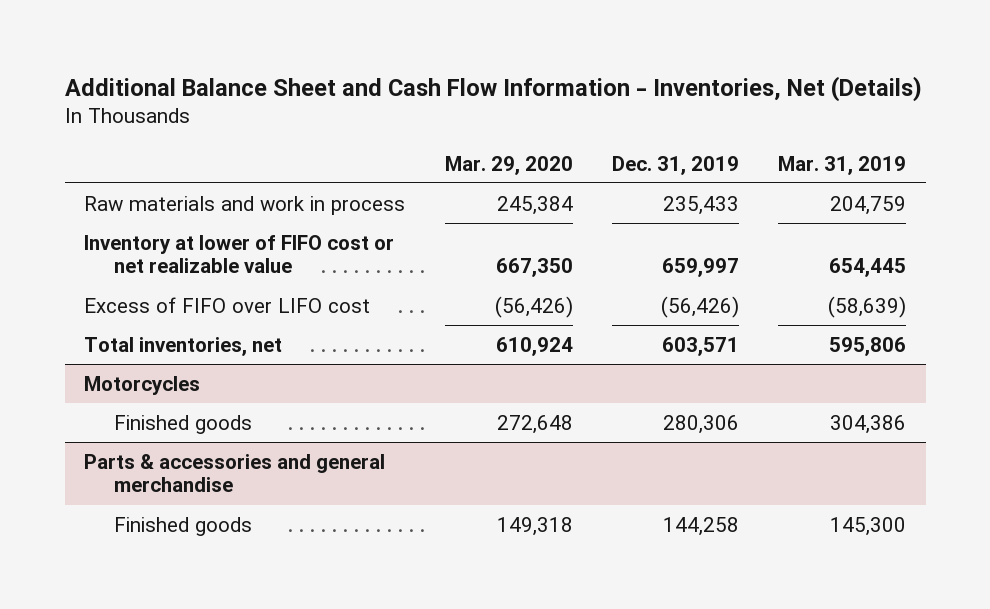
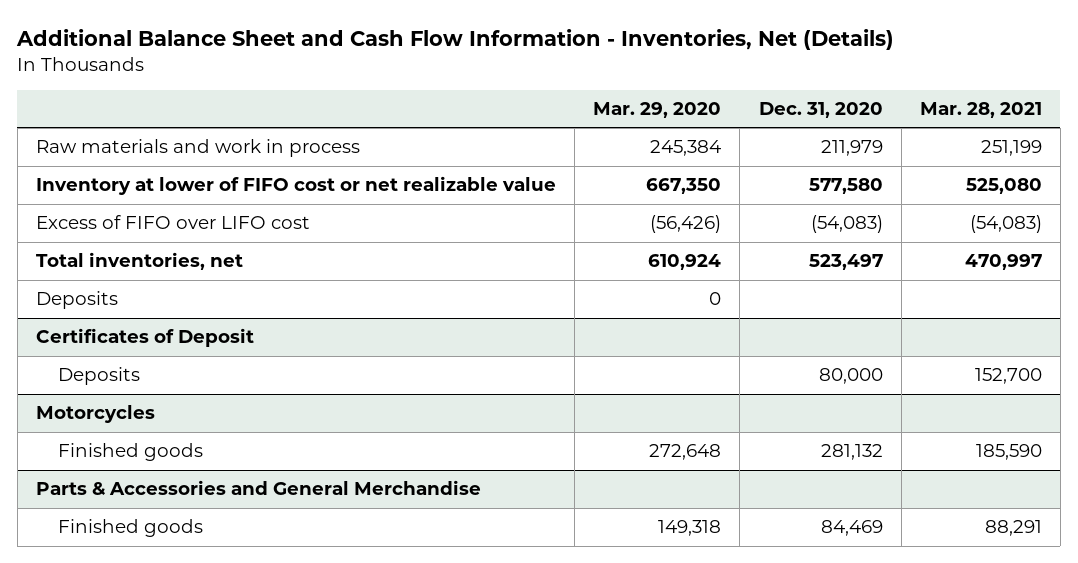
[611,155,739,175] Dec. 31, 2019 -> none
[778,155,907,175] Mar. 31, 2019 -> none
none -> [758,101,883,118] Dec. 31, 2020
none -> [919,101,1042,118] Mar. 28, 2021
none -> [36,291,119,310] Deposits
none -> [36,328,255,348] Certificates of Deposit
none -> [58,367,141,386] Deposits
[84,453,386,493] Parts & accessories and general merchandise -> [36,480,482,496] Parts & Accessories and General Merchandise

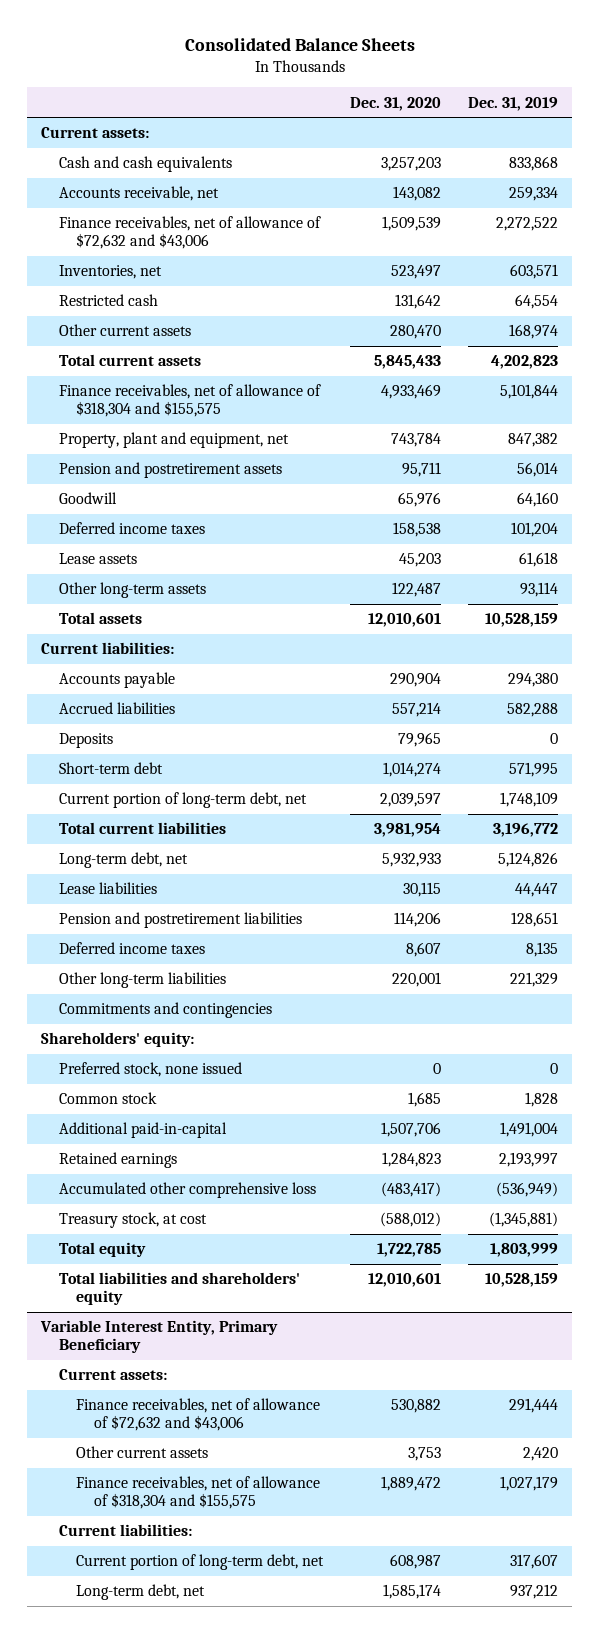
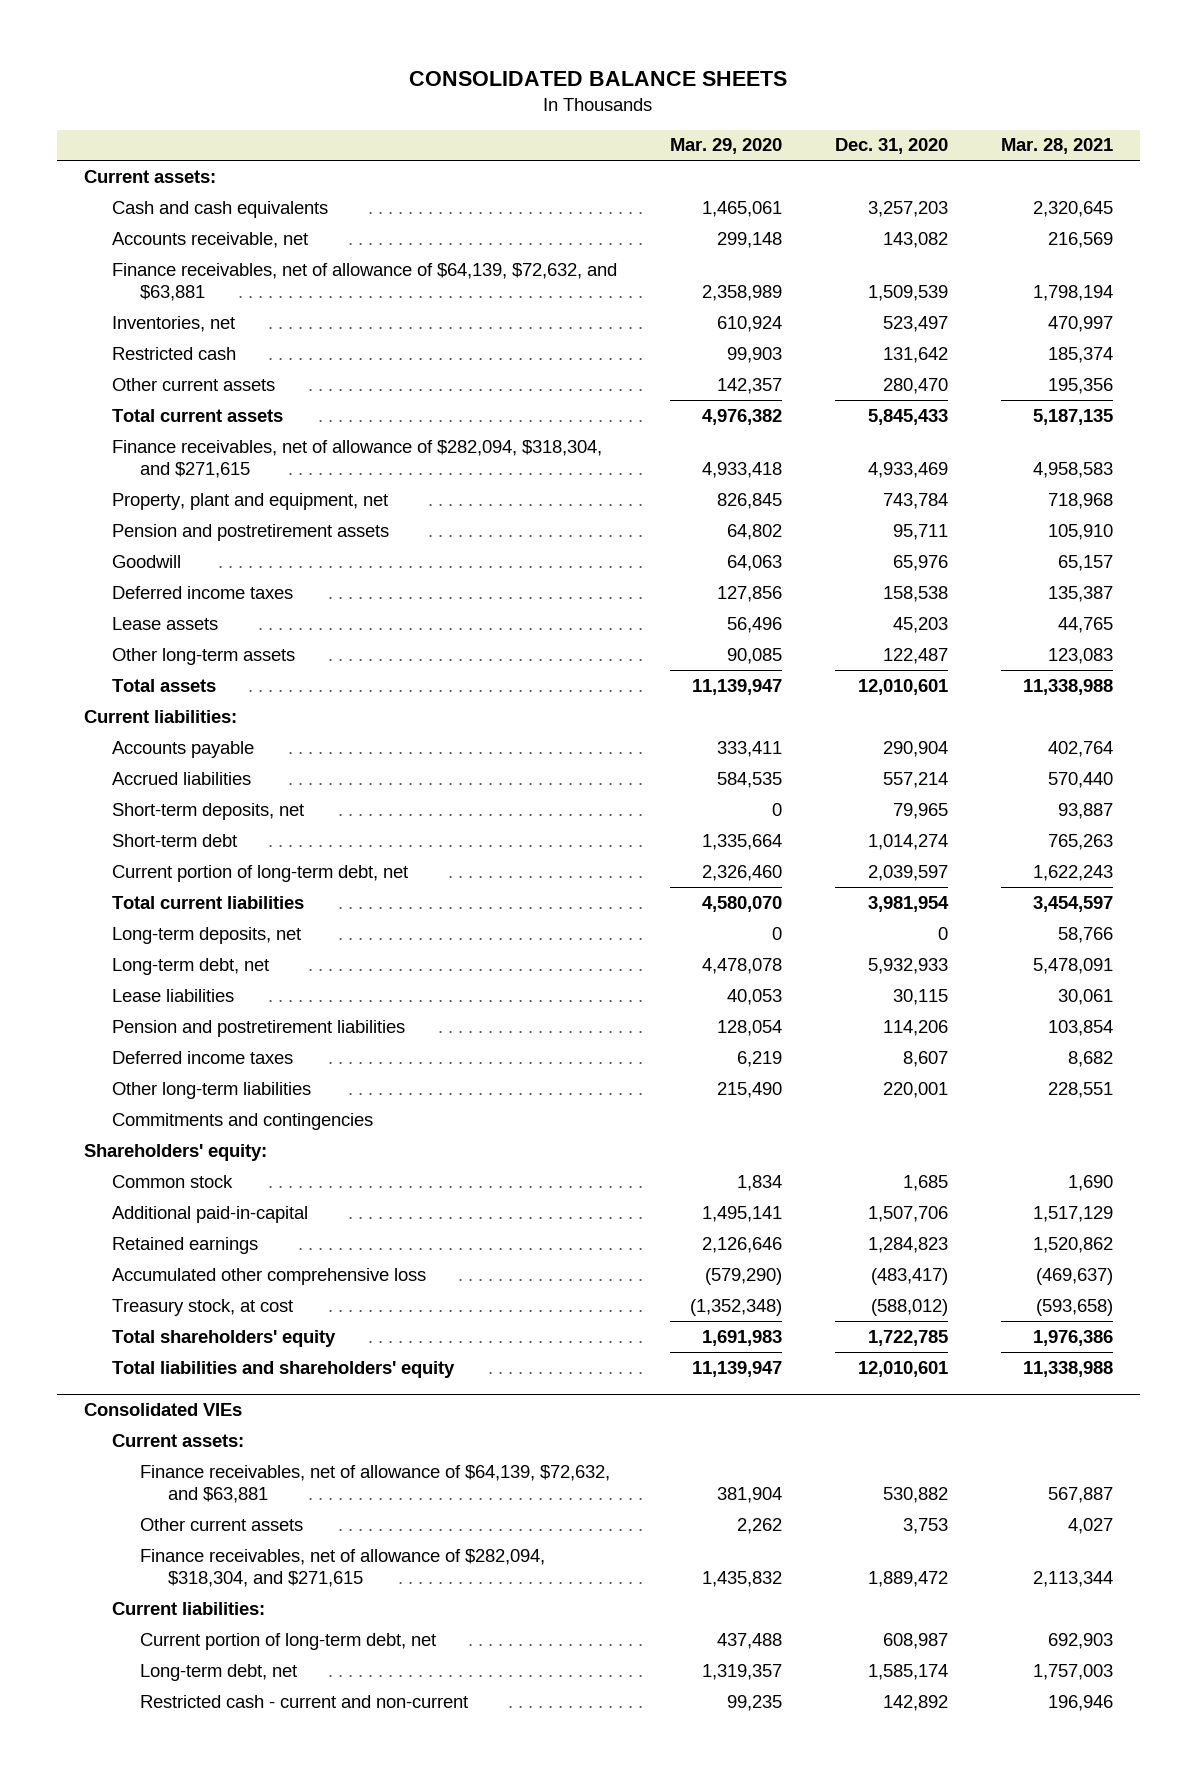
[184,38,415,52] Consolidated Balance Sheets -> [409,70,788,86] CONSOLIDATED BALANCE SHEETS
[468,96,559,111] Dec. 31, 2019 -> none
none -> [669,138,782,155] Mar. 29, 2020
none -> [1001,138,1114,155] Mar. 28, 2021
[58,216,321,250] Finance receivables, net of allowance of $72,632 and $43,006 -> [111,262,617,301] Finance receivables, net of allowance of $64,139, $72,632, and $63,881
[58,384,321,418] Finance receivables, net of allowance of $318,304 and $155,575 -> [111,439,602,478] Finance receivables, net of allowance of $282,094, $318,304, and $271,615
[58,733,113,749] Deposits -> [111,802,304,820] Short-term deposits, net
none -> [111,926,301,944] Long-term deposits, net
[58,1062,242,1078] Preferred stock, none issued -> none
[58,1242,146,1258] Total equity -> [111,1329,336,1347] Total shareholders' equity
[39,1320,278,1354] Variable Interest Entity, Primary Beneficiary -> [83,1402,242,1416] Consolidated VIEs
[76,1398,321,1432] Finance receivables, net of allowance of $72,632 and $43,006 -> [139,1464,610,1503] Finance receivables, net of allowance of $64,139, $72,632, and $63,881
[76,1476,321,1510] Finance receivables, net of allowance of $318,304 and $155,575 -> [139,1548,545,1587] Finance receivables, net of allowance of $282,094, $318,304, and $271,615
none -> [139,1694,468,1708] Restricted cash - current and non-current

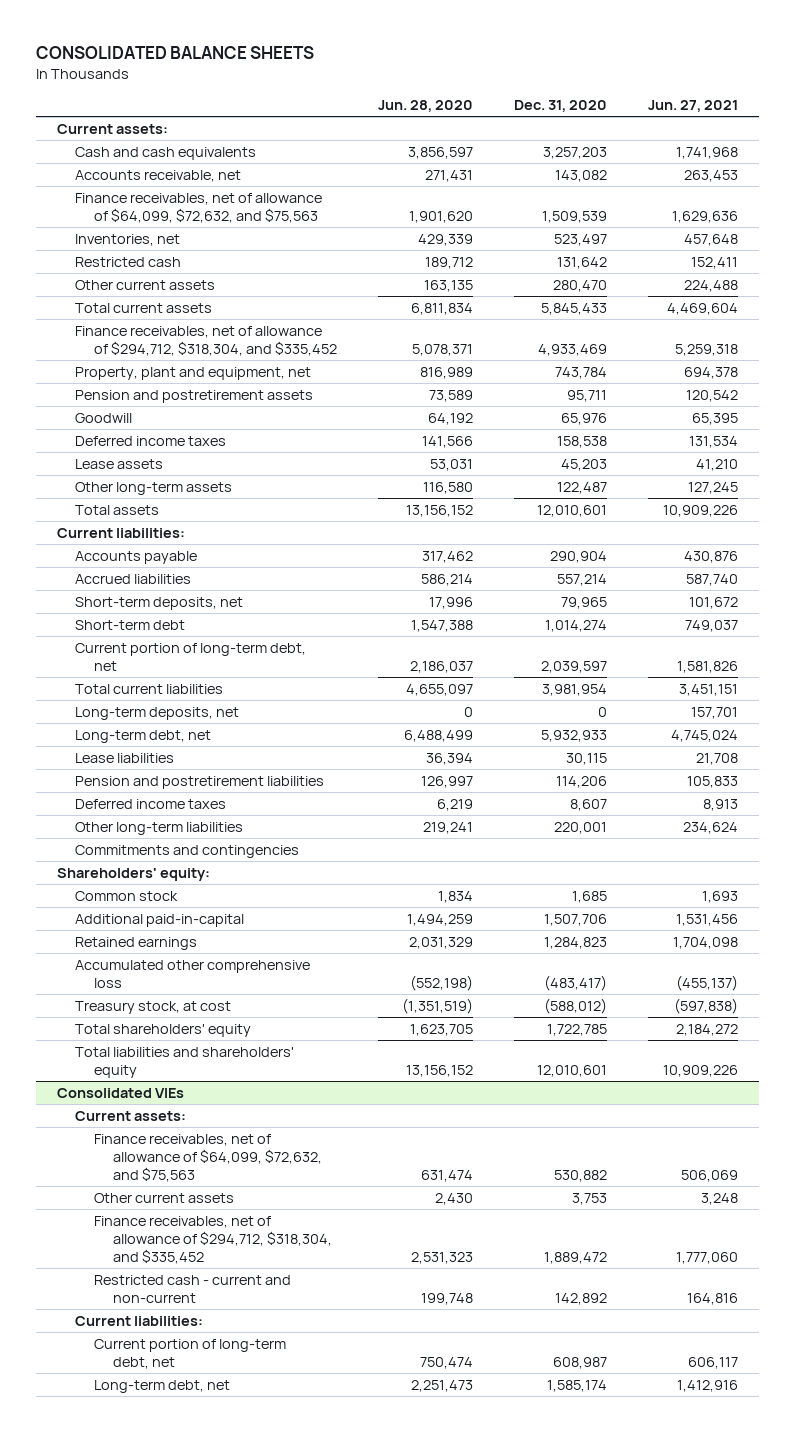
[669,138,782,155] Mar. 29, 2020 -> none
[1001,138,1114,155] Mar. 28, 2021 -> none
none -> [378,100,474,113] Jun. 28, 2020
none -> [648,100,739,113] Jun. 27, 2021
[111,262,617,301] Finance receivables, net of allowance of $64,139, $72,632, and $63,881 -> [75,192,323,223] Finance receivables, net of allowance of $64,099, $72,632, and $75,563
[111,439,602,478] Finance receivables, net of allowance of $282,094, $318,304, and $271,615 -> [75,325,337,356] Finance receivables, net of allowance of $294,712, $318,304, and $335,452
[139,1464,610,1503] Finance receivables, net of allowance of $64,139, $72,632, and $63,881 -> [93,1133,322,1182] Finance receivables, net of allowance of $64,099, $72,632, and $75,563
[139,1548,545,1587] Finance receivables, net of allowance of $282,094, $318,304, and $271,615 -> [93,1215,332,1264] Finance receivables, net of allowance of $294,712, $318,304, and $335,452
[139,1694,468,1708] Restricted cash - current and non-current -> [93,1274,291,1303] Restricted cash - current and non-current

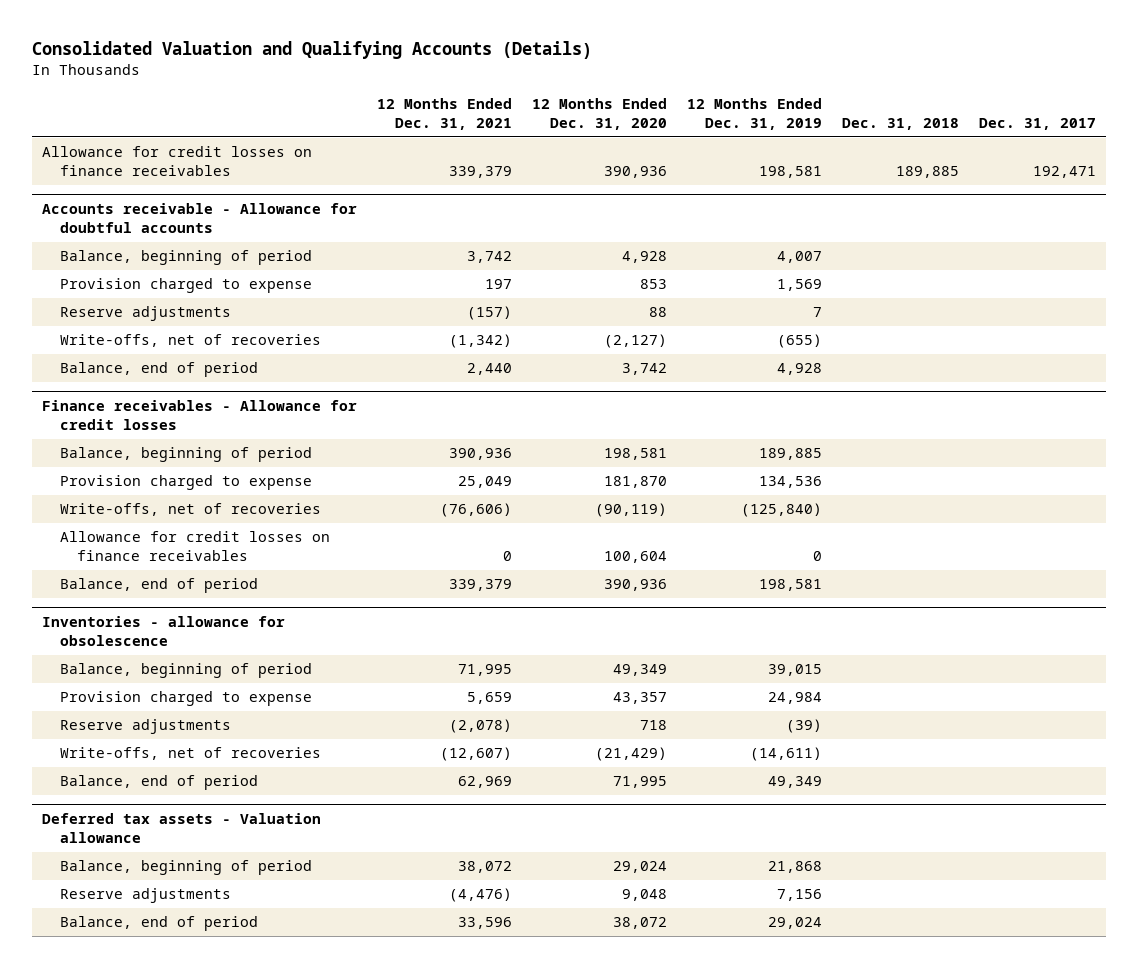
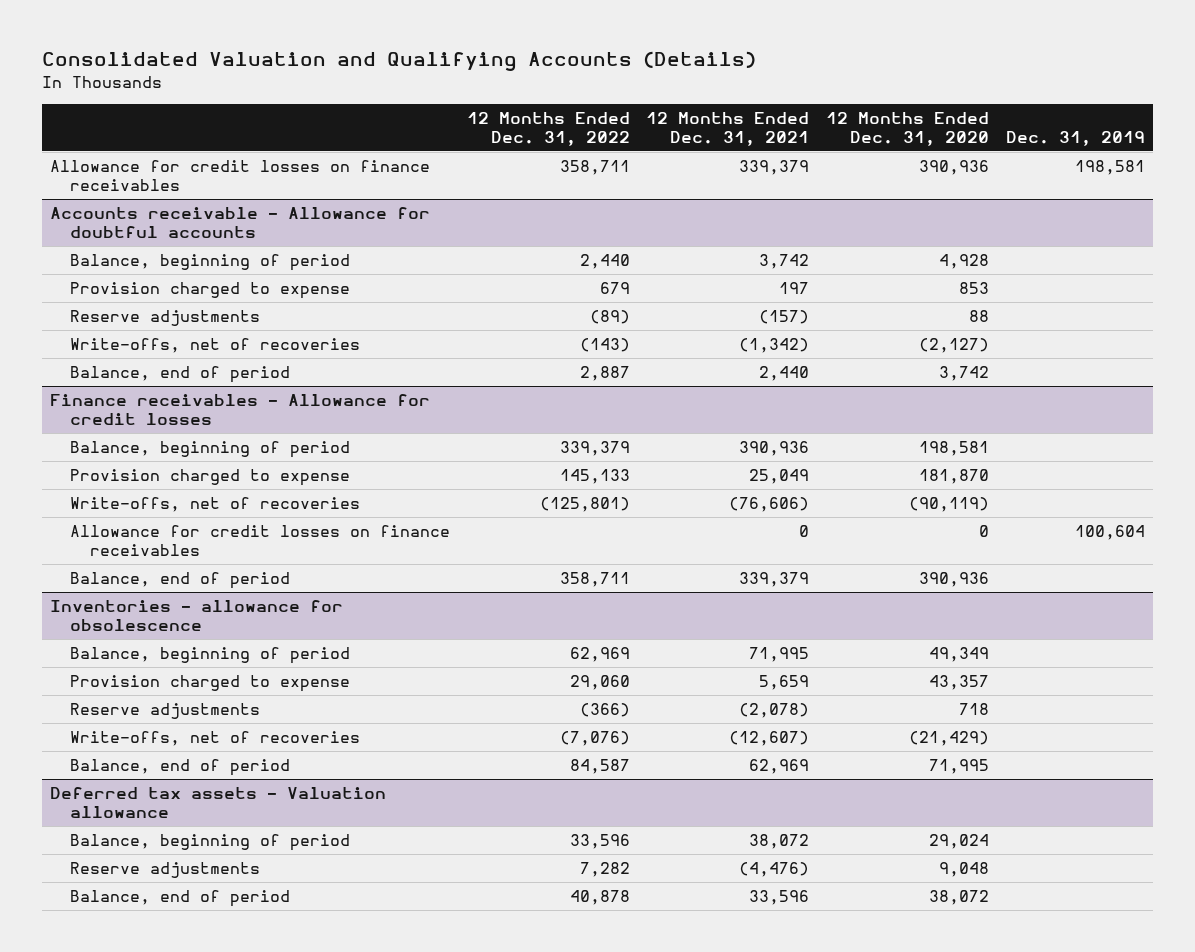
[687,97,823,130] 12 Months Ended Dec. 31, 2019 -> none
[842,117,960,130] Dec. 31, 2018 -> none
[979,117,1097,130] Dec. 31, 2017 -> none
none -> [466,111,630,146] 12 Months Ended Dec. 31, 2022
none -> [1005,130,1145,146] Dec. 31, 2019
[604,551,668,564] 100,604 -> [979,524,990,537] 0

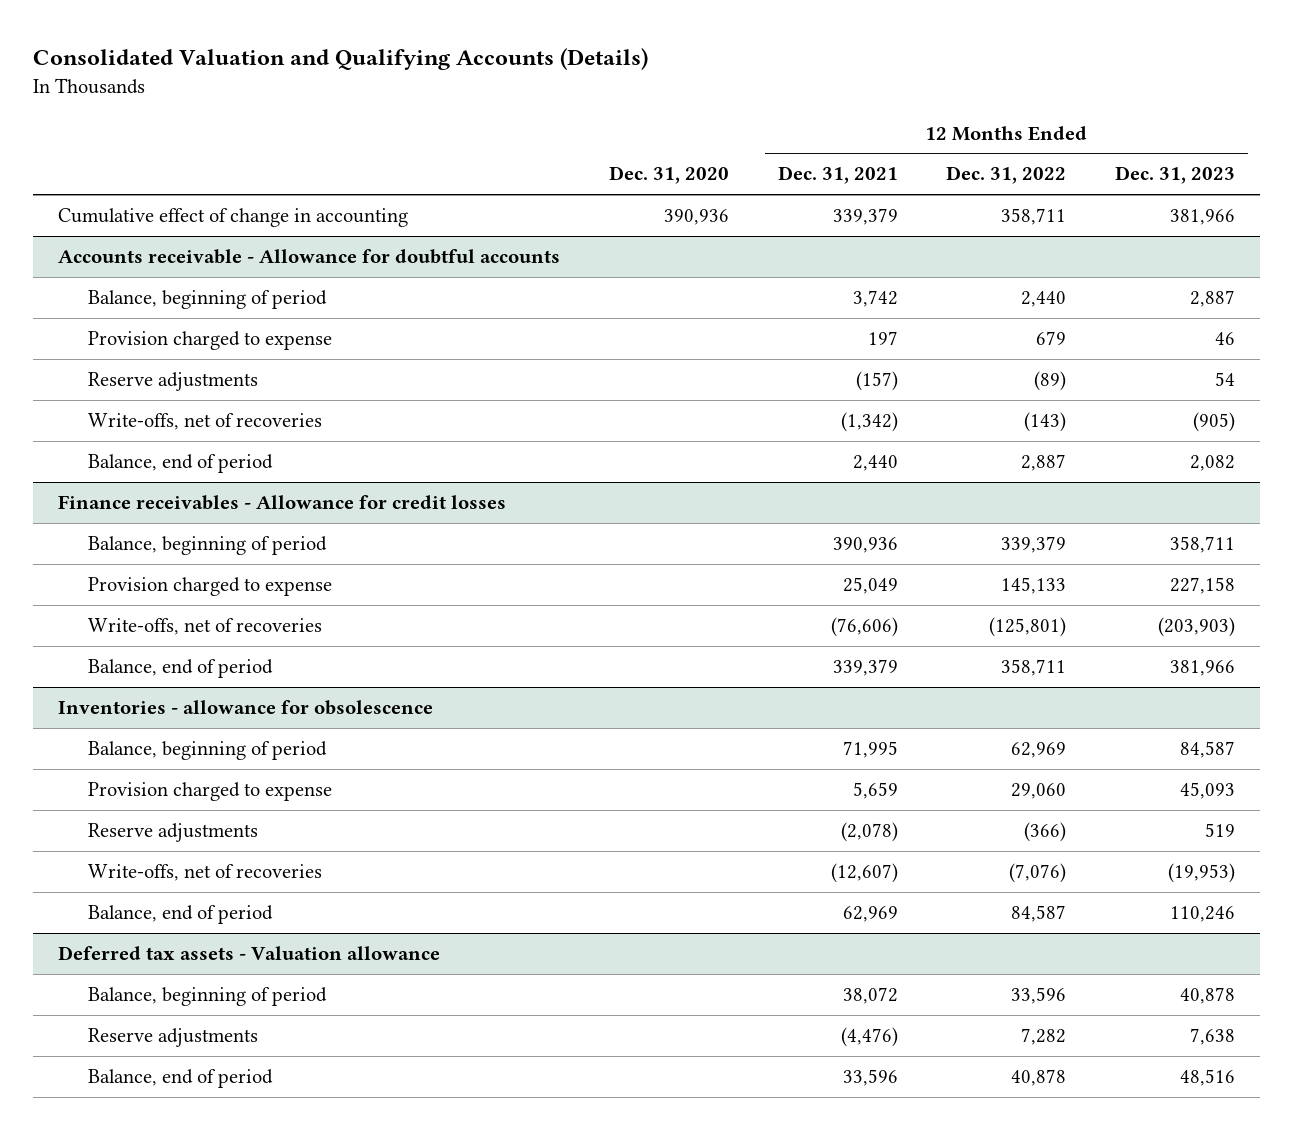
[826,111,990,146] 12 Months Ended Dec. 31, 2020 -> none
[1005,130,1145,146] Dec. 31, 2019 -> none
none -> [608,166,729,185] Dec. 31, 2020
none -> [1115,166,1236,185] Dec. 31, 2023
[49,159,430,192] Allowance for credit losses on finance receivables -> [57,207,408,227] Cumulative effect of change in accounting
[69,524,450,557] Allowance for credit losses on finance receivables -> none

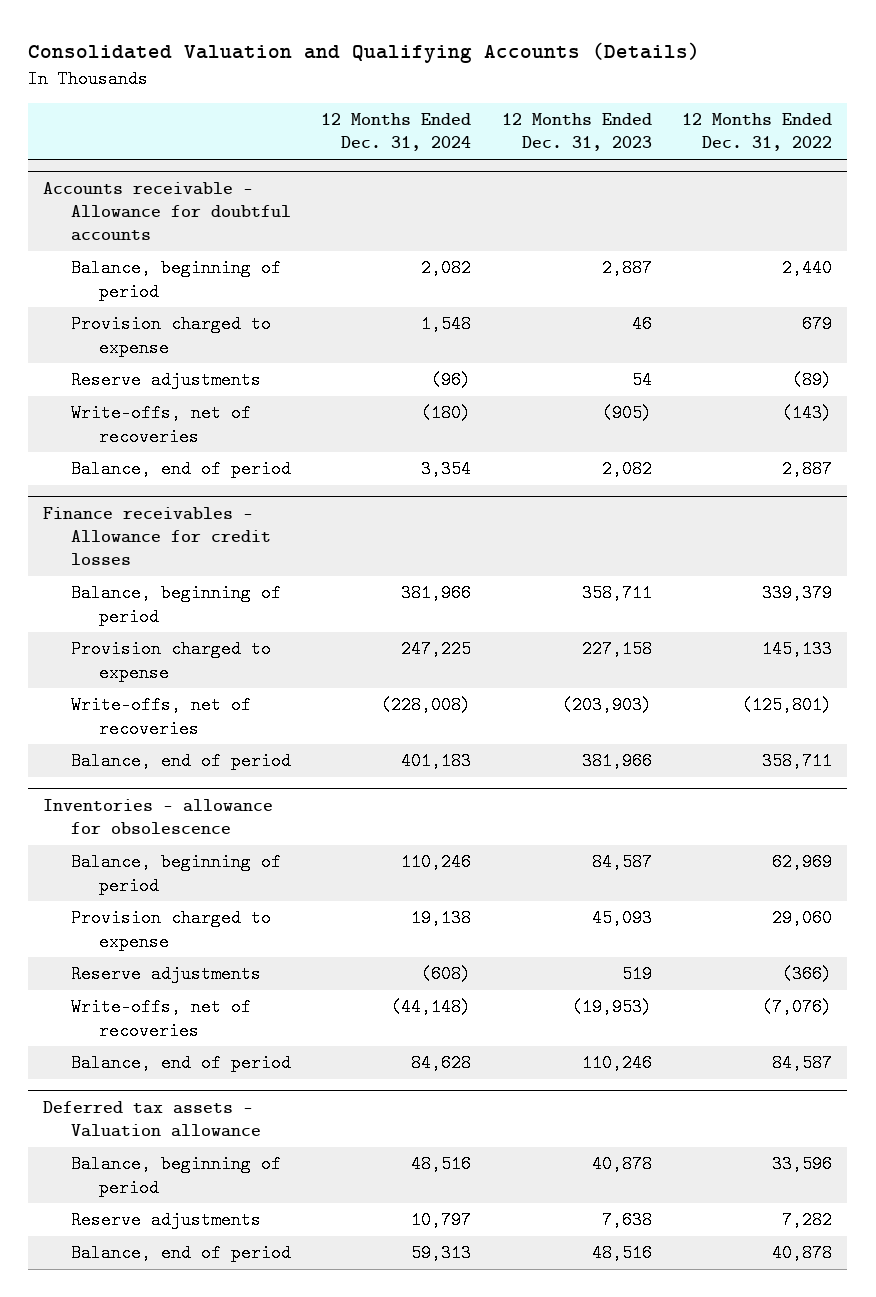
[608,166,729,185] Dec. 31, 2020 -> none
[777,166,898,185] Dec. 31, 2021 -> none
none -> [321,113,472,152] 12 Months Ended Dec. 31, 2024
[57,207,408,227] Cumulative effect of change in accounting -> none

